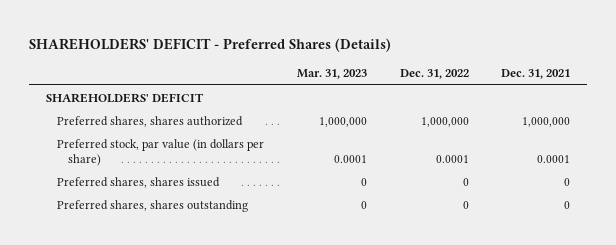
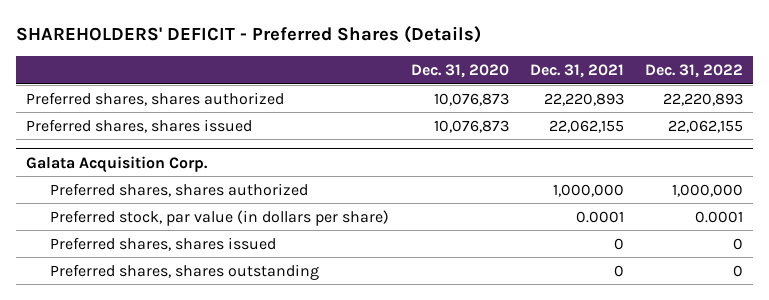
[296,69,367,80] Mar. 31, 2023 -> none
none -> [410,64,509,79] Dec. 31, 2020
[45,92,204,103] SHAREHOLDERS' DEFICIT -> none
none -> [26,91,285,106] Preferred shares, shares authorized
none -> [26,118,253,133] Preferred shares, shares issued
none -> [26,155,209,173] Galata Acquisition Corp.

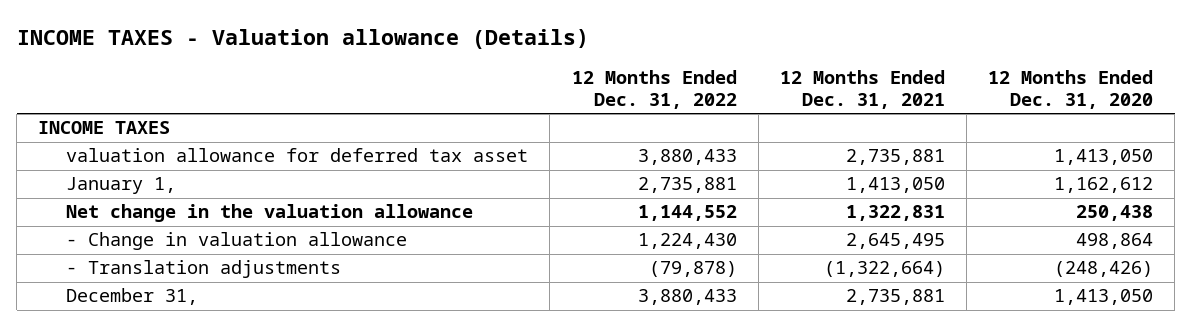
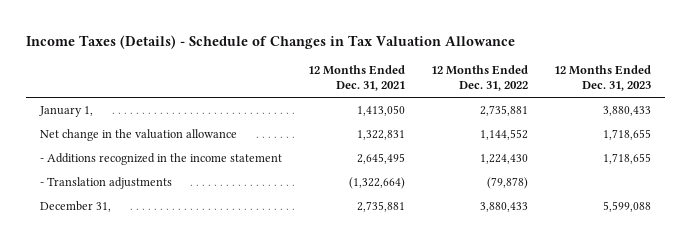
[16,29,589,50] INCOME TAXES - Valuation allowance (Details) -> [26,34,516,49] Income Taxes (Details) - Schedule of Changes in Tax Valuation Allowance
[988,70,1154,110] 12 Months Ended Dec. 31, 2020 -> none
none -> [554,65,652,92] 12 Months Ended Dec. 31, 2023
[38,121,171,135] INCOME TAXES -> none
[66,148,529,163] valuation allowance for deferred tax asset -> none
[66,232,408,251] - Change in valuation allowance -> [39,152,282,165] - Additions recognized in the income statement

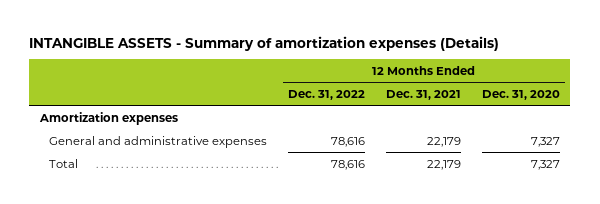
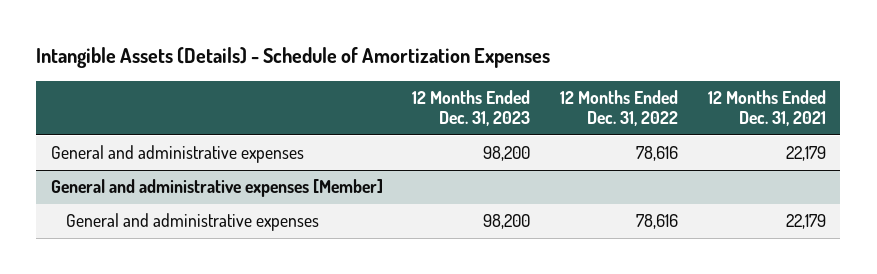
[29,35,500,51] INTANGIBLE ASSETS - Summary of amortization expenses (Details) -> [36,47,551,69] Intangible Assets (Details) - Schedule of Amortization Expenses
[481,89,560,100] Dec. 31, 2020 -> none
none -> [412,89,531,127] 12 Months Ended Dec. 31, 2023
[38,111,178,125] Amortization expenses -> none
none -> [50,179,383,198] General and administrative expenses [Member]
[49,158,79,168] Total -> [66,213,320,232] General and administrative expenses

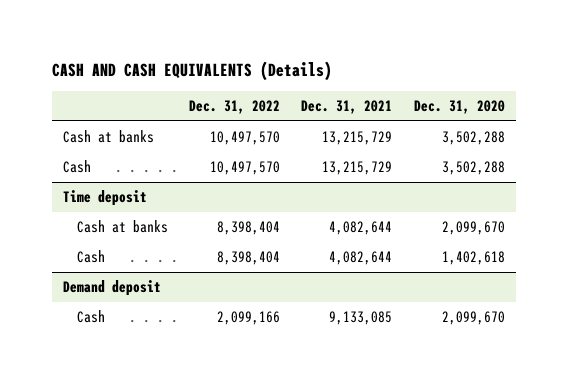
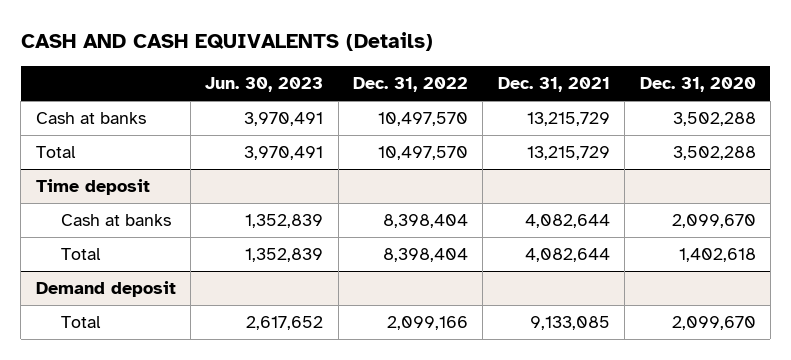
none -> [205,77,324,93] Jun. 30, 2023
[63,160,92,174] Cash -> [35,146,76,159] Total
[76,250,105,264] Cash -> [61,248,102,261] Total
[76,310,105,324] Cash -> [61,316,102,329] Total

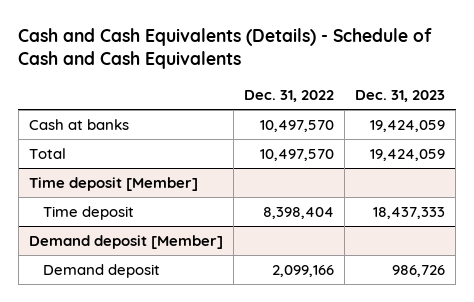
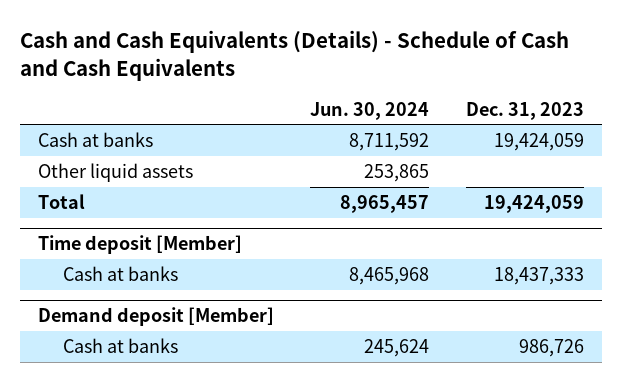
[244,90,335,103] Dec. 31, 2022 -> none
none -> [310,101,430,120] Jun. 30, 2024
none -> [38,162,194,182] Other liquid assets
[43,205,135,220] Time deposit -> [63,265,179,281] Cash at banks
[43,263,161,278] Demand deposit -> [63,337,179,353] Cash at banks

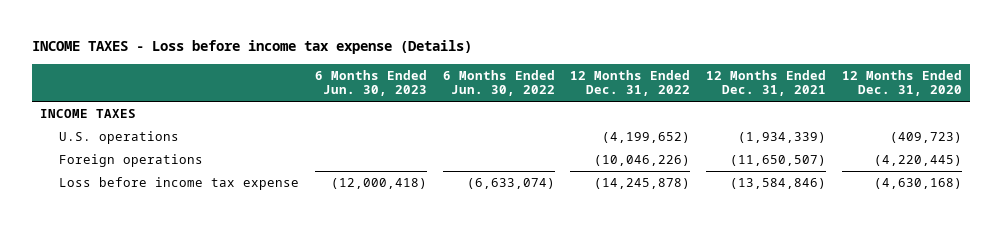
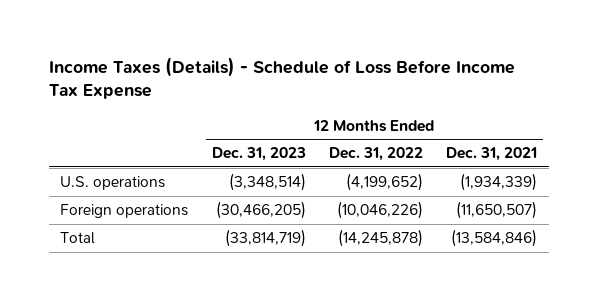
[32,40,473,55] INCOME TAXES - Loss before income tax expense (Details) -> [48,56,515,100] Income Taxes (Details) - Schedule of Loss Before Income Tax Expense
[314,69,427,97] 6 Months Ended Jun. 30, 2023 -> none
[442,69,555,97] 6 Months Ended Jun. 30, 2022 -> none
[841,69,962,97] 12 Months Ended Dec. 31, 2020 -> none
none -> [211,147,306,162] Dec. 31, 2023
[39,109,136,119] INCOME TAXES -> none
[59,177,300,191] Loss before income tax expense -> [60,232,96,245] Total

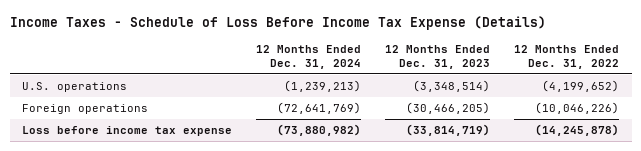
[48,56,515,100] Income Taxes (Details) - Schedule of Loss Before Income Tax Expense -> [9,15,546,30] Income Taxes - Schedule of Loss Before Income Tax Expense (Details)
[446,147,538,162] Dec. 31, 2021 -> none
none -> [255,45,361,69] 12 Months Ended Dec. 31, 2024
[60,232,96,245] Total -> [21,125,232,136] Loss before income tax expense

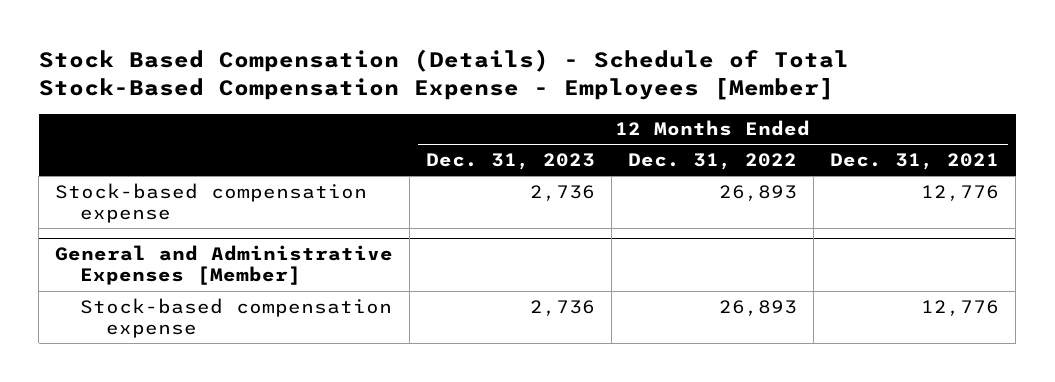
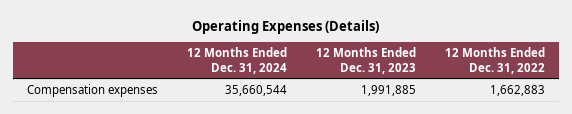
[38,48,849,101] Stock Based Compensation (Details) - Schedule of Total Stock-Based Compensation Expense - Employees [Member] -> [192,19,380,34] Operating Expenses (Details)
[830,153,1000,171] Dec. 31, 2021 -> none
none -> [187,47,288,74] 12 Months Ended Dec. 31, 2024
[55,245,394,286] General and Administrative Expenses [Member] -> none
[80,297,393,338] Stock-based compensation expense -> none
[55,182,368,223] Stock-based compensation expense -> [27,83,159,97] Compensation expenses
[530,184,596,201] 2,736 -> [360,84,416,96] 1,991,885
[719,184,798,201] 26,893 -> [489,84,545,96] 1,662,883

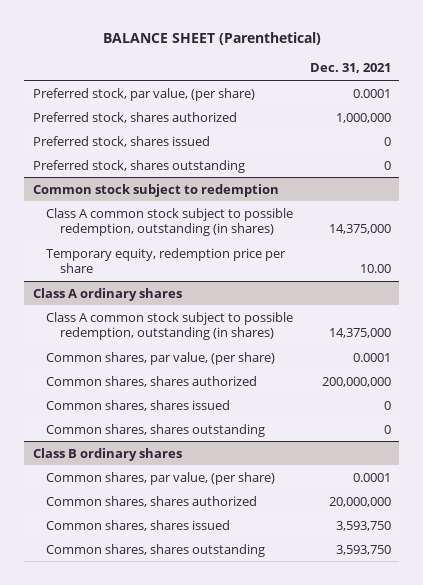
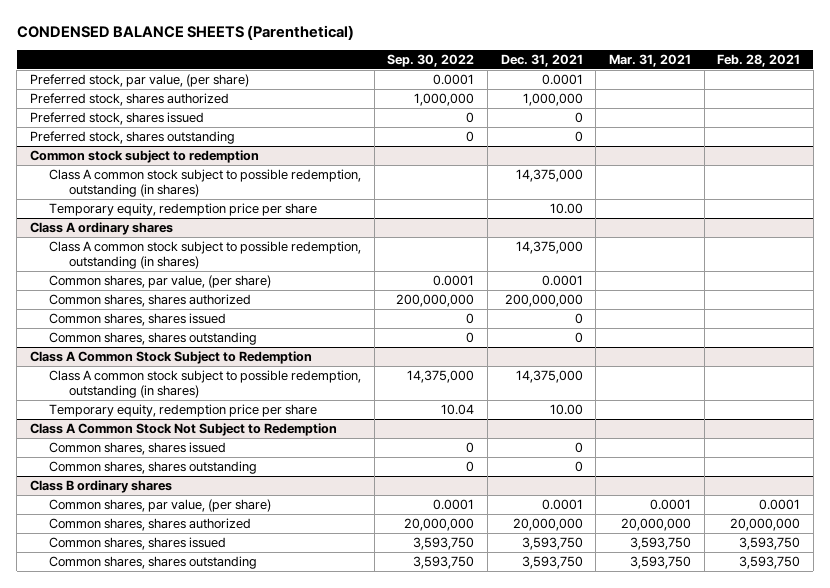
[102,32,321,46] BALANCE SHEET (Parenthetical) -> [16,24,354,40] CONDENSED BALANCE SHEETS (Parenthetical)
none -> [387,54,475,68] Sep. 30, 2022
none -> [608,54,691,68] Mar. 31, 2021
none -> [717,54,801,68] Feb. 28, 2021
none -> [29,351,312,365] Class A Common Stock Subject to Redemption
none -> [49,370,362,399] Class A common stock subject to possible redemption, outstanding (in shares)
none -> [49,404,318,418] Temporary equity, redemption price per share
none -> [29,423,337,437] Class A Common Stock Not Subject to Redemption
none -> [49,442,227,456] Common shares, shares issued
none -> [49,461,258,475] Common shares, shares outstanding

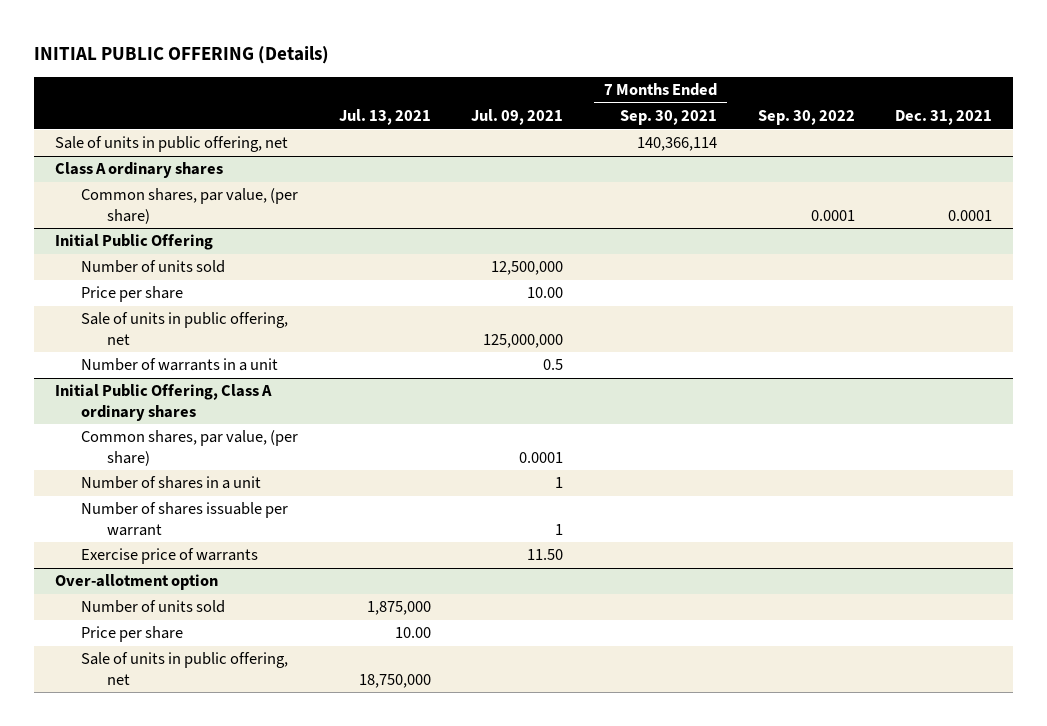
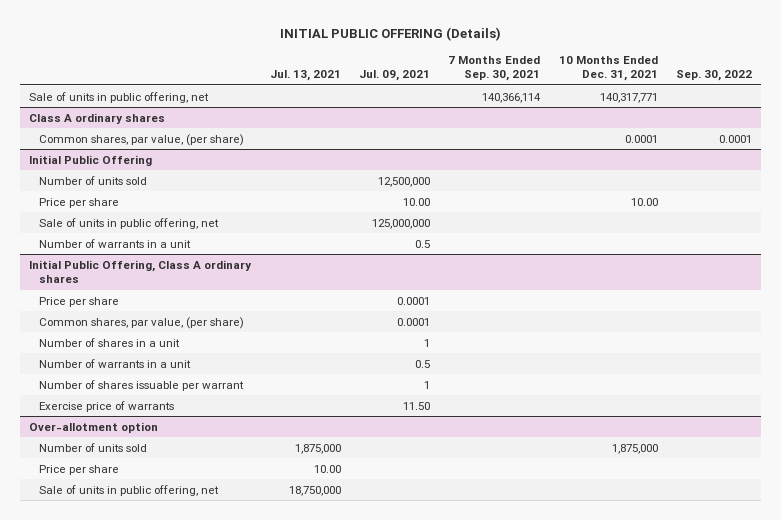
[895,110,993,126] Dec. 31, 2021 -> none
none -> [558,55,658,82] 10 Months Ended Dec. 31, 2021
none -> [39,296,120,307] Price per share
none -> [39,358,192,368] Number of warrants in a unit

